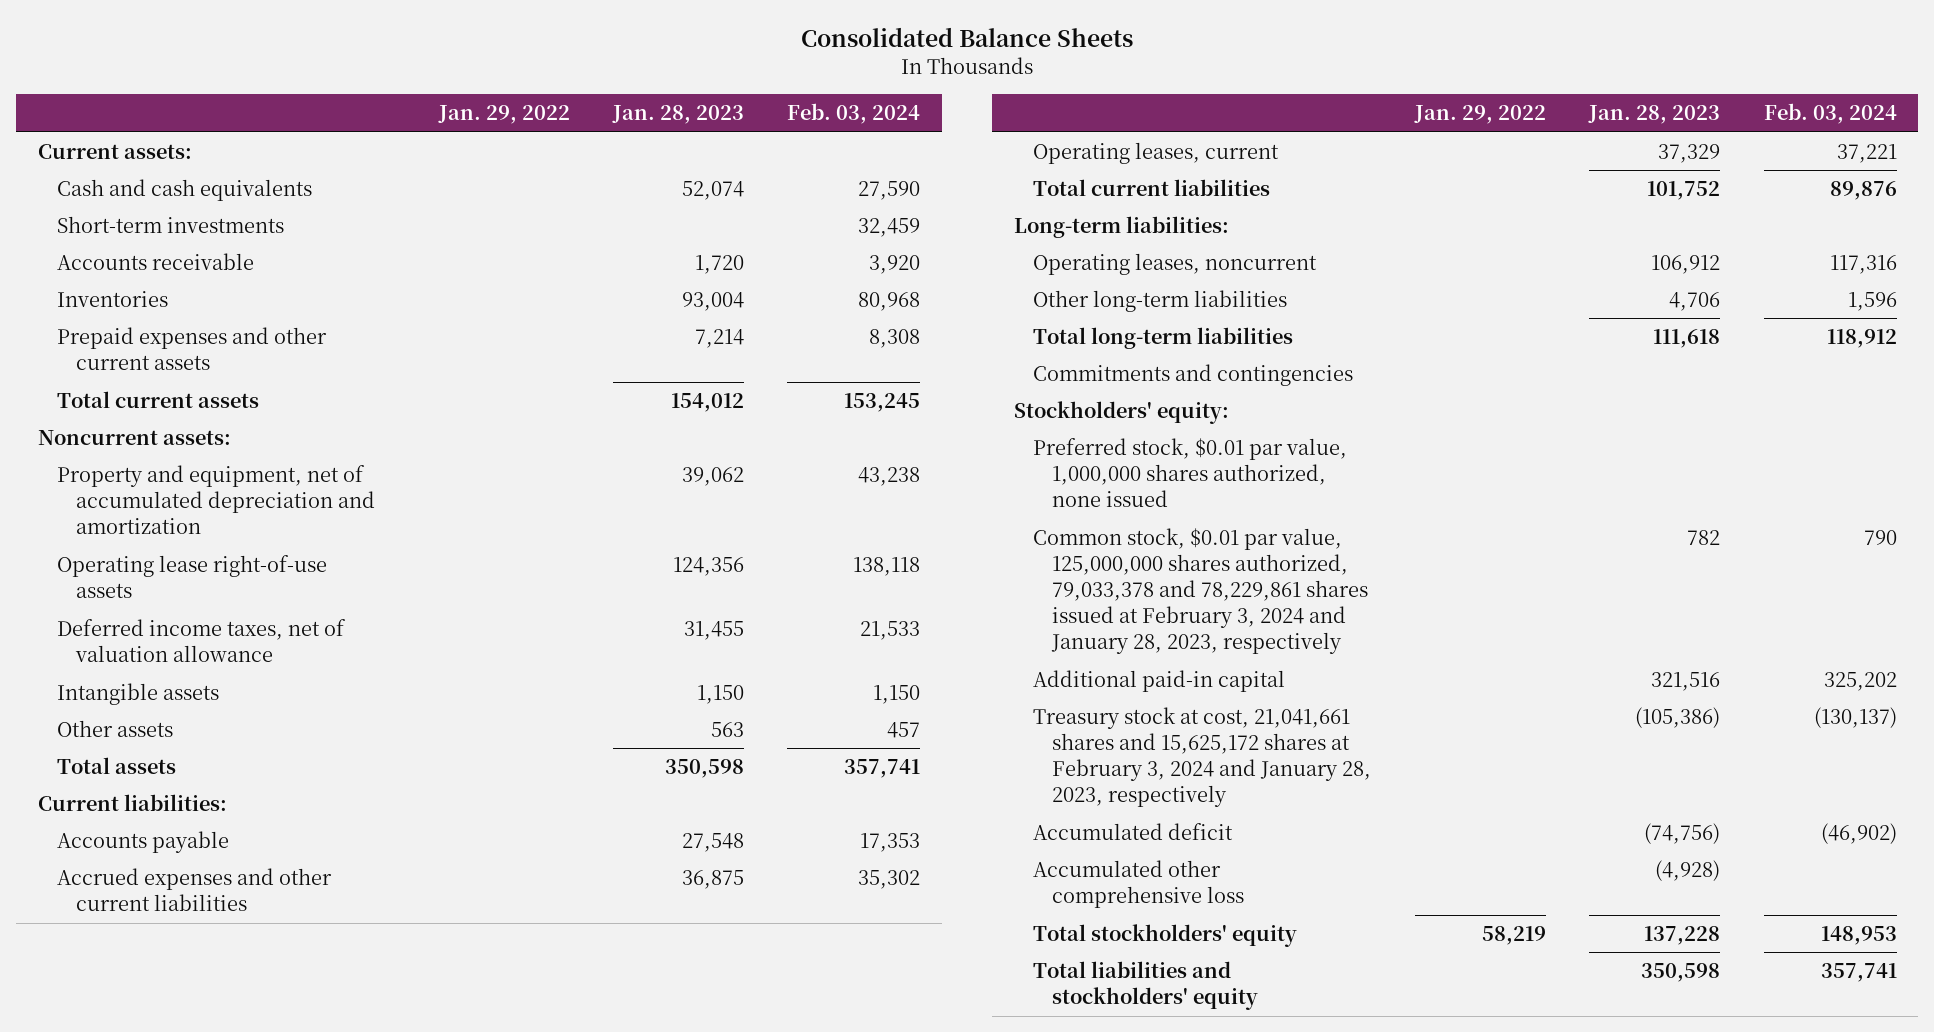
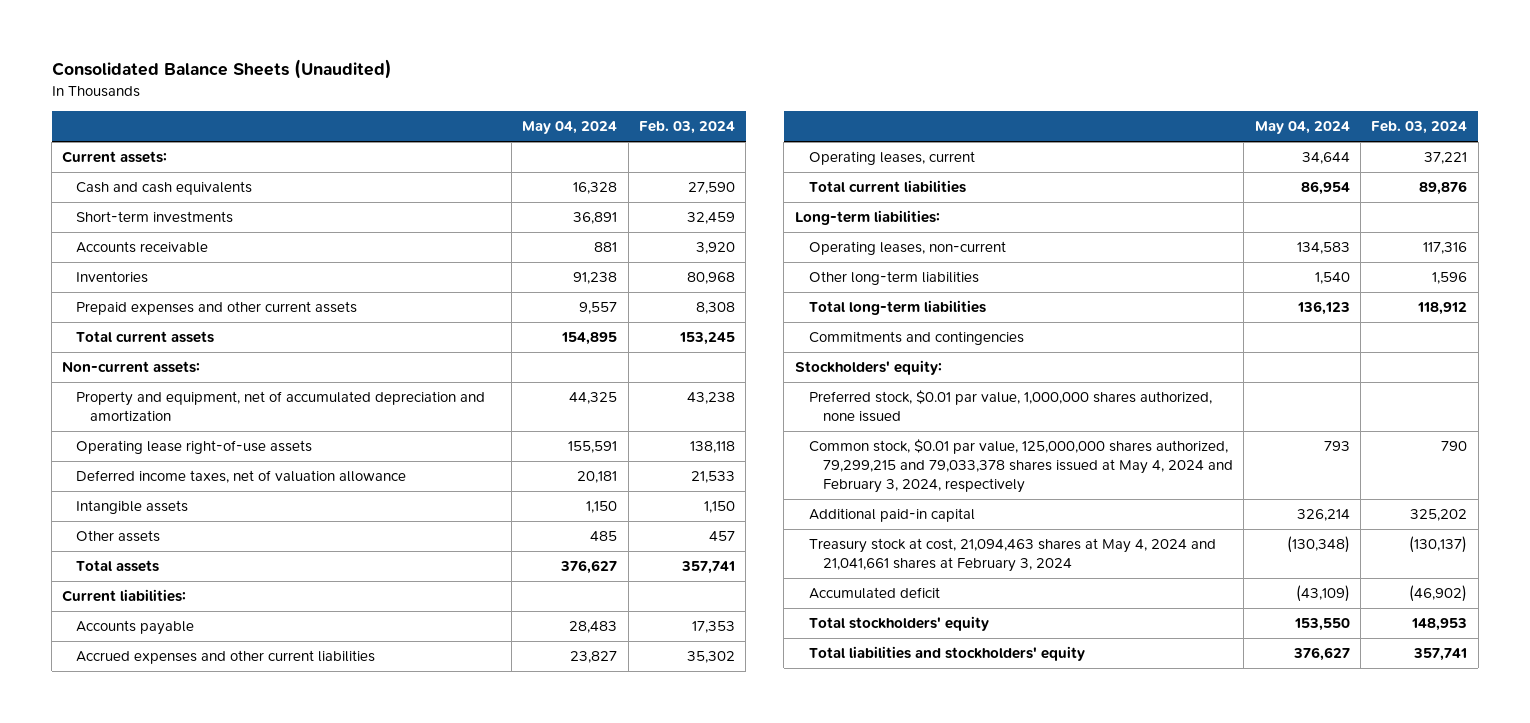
[801,27,1134,48] Consolidated Balance Sheets -> [51,59,392,80] Consolidated Balance Sheets (Unaudited)
[437,105,570,125] Jan. 29, 2022 -> none
[611,105,744,125] Jan. 28, 2023 -> none
none -> [522,121,618,135] May 04, 2024
[37,430,231,446] Noncurrent assets: -> [62,361,201,374] Non-current assets:
[1033,253,1318,276] Operating leases, noncurrent -> [808,241,1006,256] Operating leases, non-current
[1033,528,1369,655] Common stock, $0.01 par value, 125,000,000 shares authorized, 79,033,378 and 78,229,861 shares issued at February 3, 2024 and January 28, 2023, respectively -> [808,439,1233,494] Common stock, $0.01 par value, 125,000,000 shares authorized, 79,299,215 and 79,033,378 shares issued at May 4, 2024 and February 3, 2024, respectively
[1033,707,1372,808] Treasury stock at cost, 21,041,661 shares and 15,625,172 shares at February 3, 2024 and January 28, 2023, respectively -> [808,538,1216,573] Treasury stock at cost, 21,094,463 shares at May 4, 2024 and 21,041,661 shares at February 3, 2024
[1033,860,1245,909] Accumulated other comprehensive loss -> none

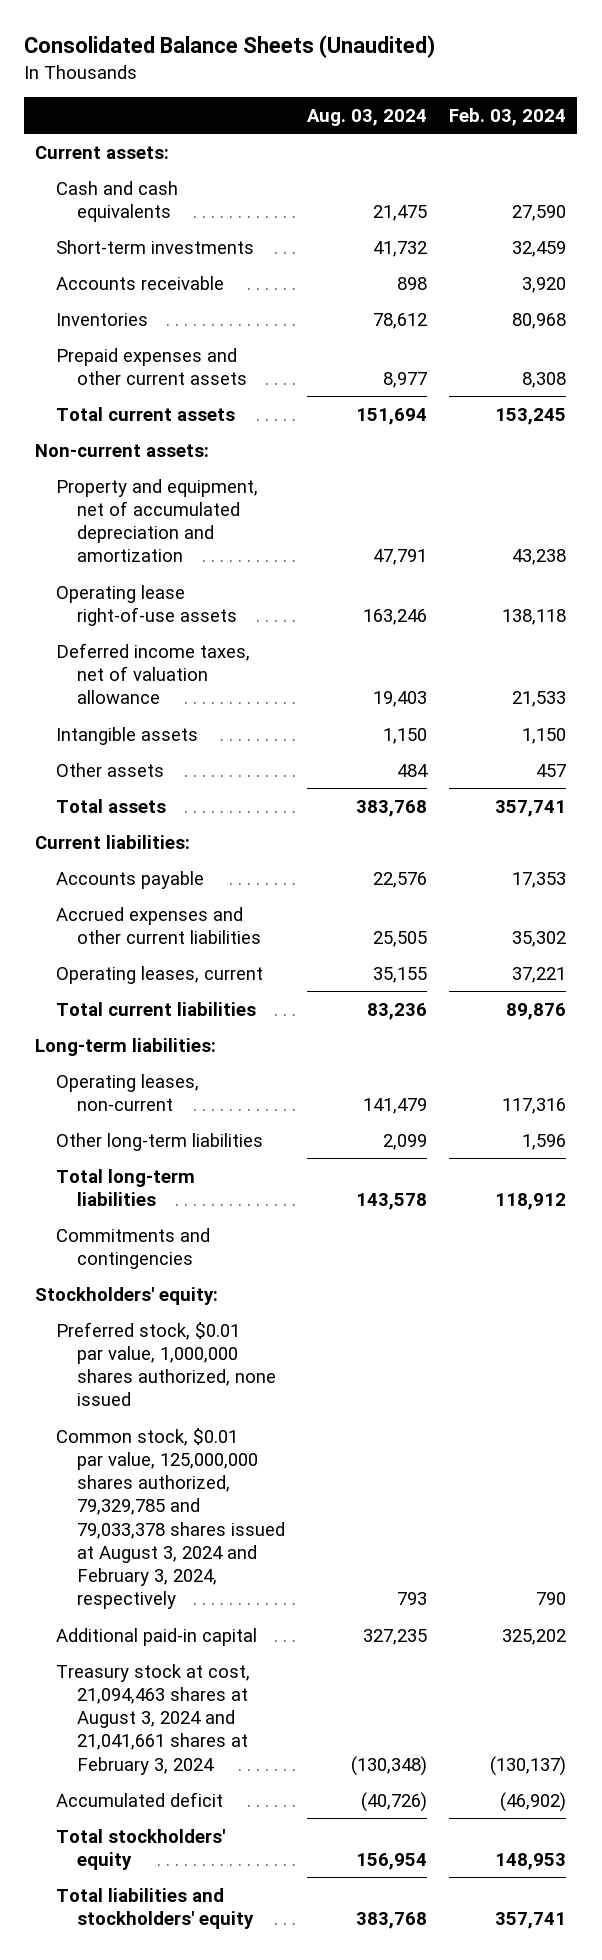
[522,121,618,135] May 04, 2024 -> none
none -> [307,109,428,127] Aug. 03, 2024
[808,439,1233,494] Common stock, $0.01 par value, 125,000,000 shares authorized, 79,299,215 and 79,033,378 shares issued at May 4, 2024 and February 3, 2024, respectively -> [56,1427,285,1610] Common stock, $0.01 par value, 125,000,000 shares authorized, 79,329,785 and 79,033,378 shares issued at August 3, 2024 and February 3, 2024, respectively
[808,538,1216,573] Treasury stock at cost, 21,094,463 shares at May 4, 2024 and 21,041,661 shares at February 3, 2024 -> [56,1663,251,1775] Treasury stock at cost, 21,094,463 shares at August 3, 2024 and 21,041,661 shares at February 3, 2024

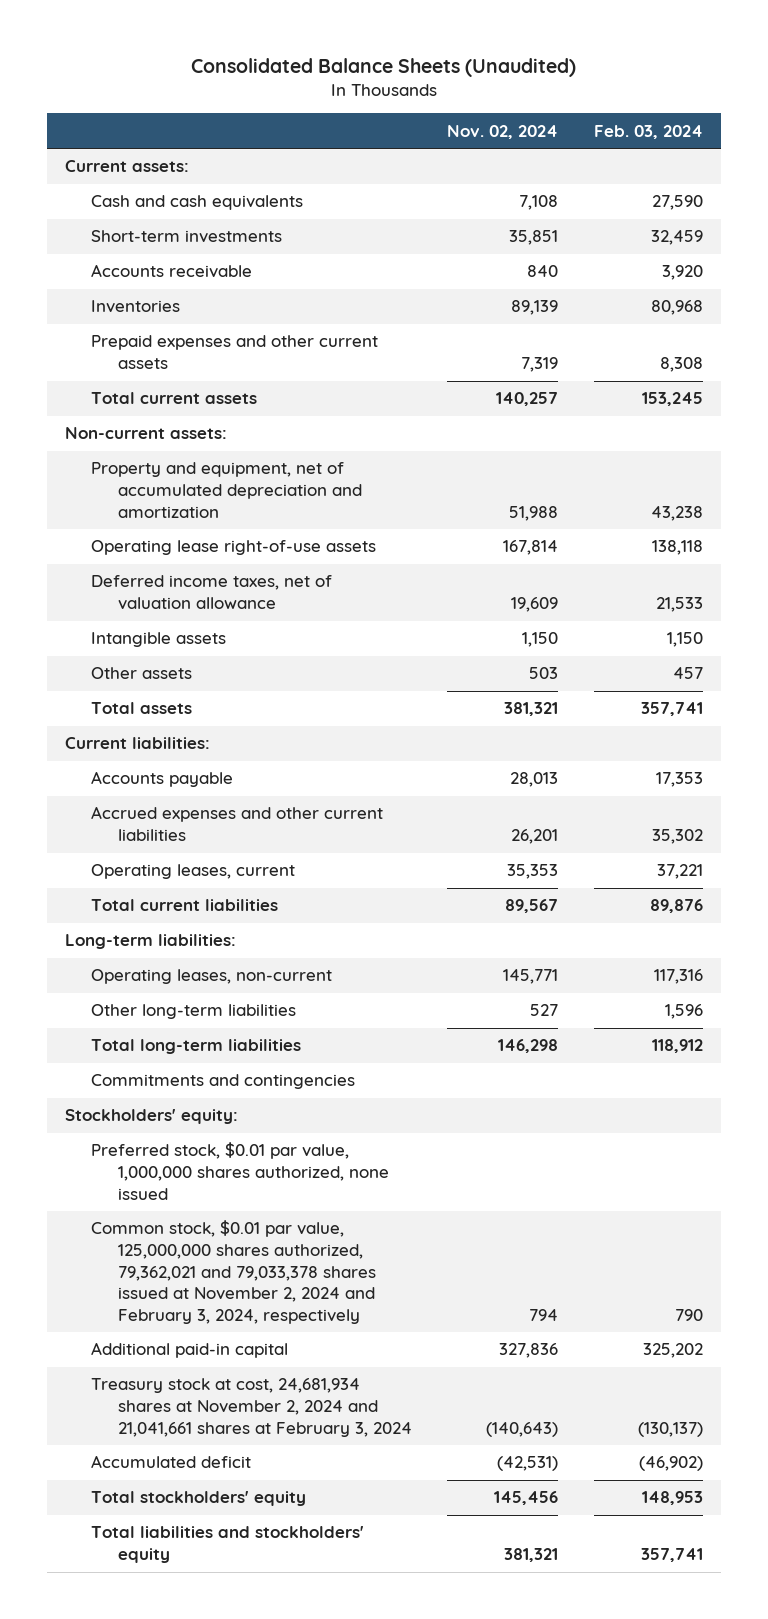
[307,109,428,127] Aug. 03, 2024 -> none
none -> [447,124,559,139] Nov. 02, 2024
[56,1427,285,1610] Common stock, $0.01 par value, 125,000,000 shares authorized, 79,329,785 and 79,033,378 shares issued at August 3, 2024 and February 3, 2024, respectively -> [91,1220,376,1325] Common stock, $0.01 par value, 125,000,000 shares authorized, 79,362,021 and 79,033,378 shares issued at November 2, 2024 and February 3, 2024, respectively
[56,1663,251,1775] Treasury stock at cost, 21,094,463 shares at August 3, 2024 and 21,041,661 shares at February 3, 2024 -> [91,1378,412,1437] Treasury stock at cost, 24,681,934 shares at November 2, 2024 and 21,041,661 shares at February 3, 2024

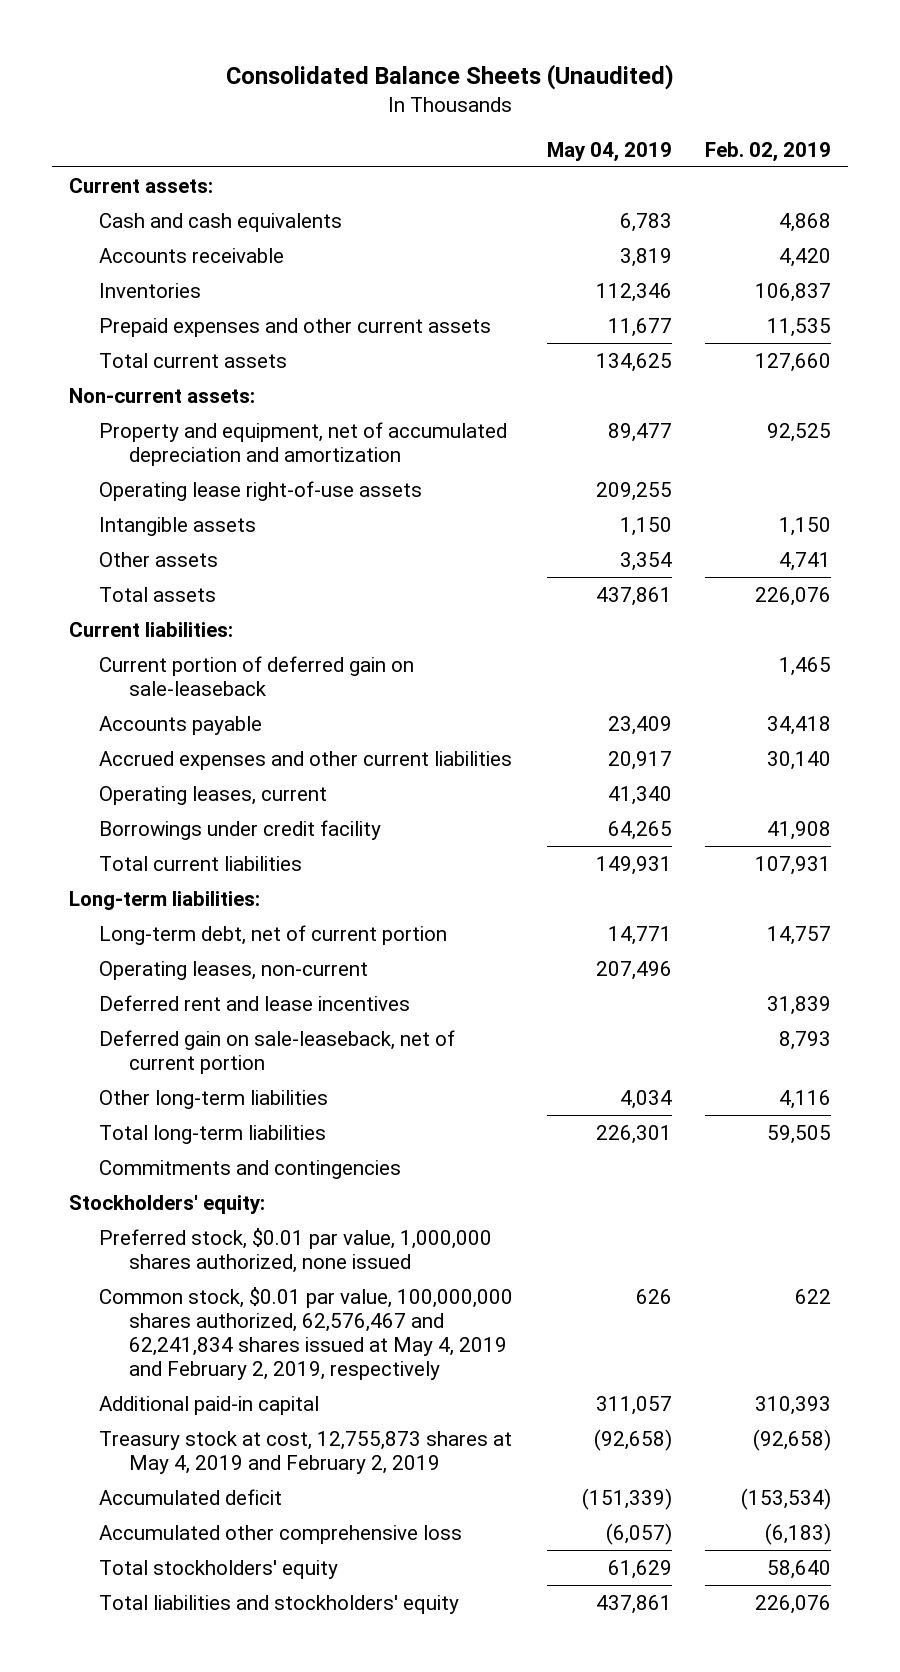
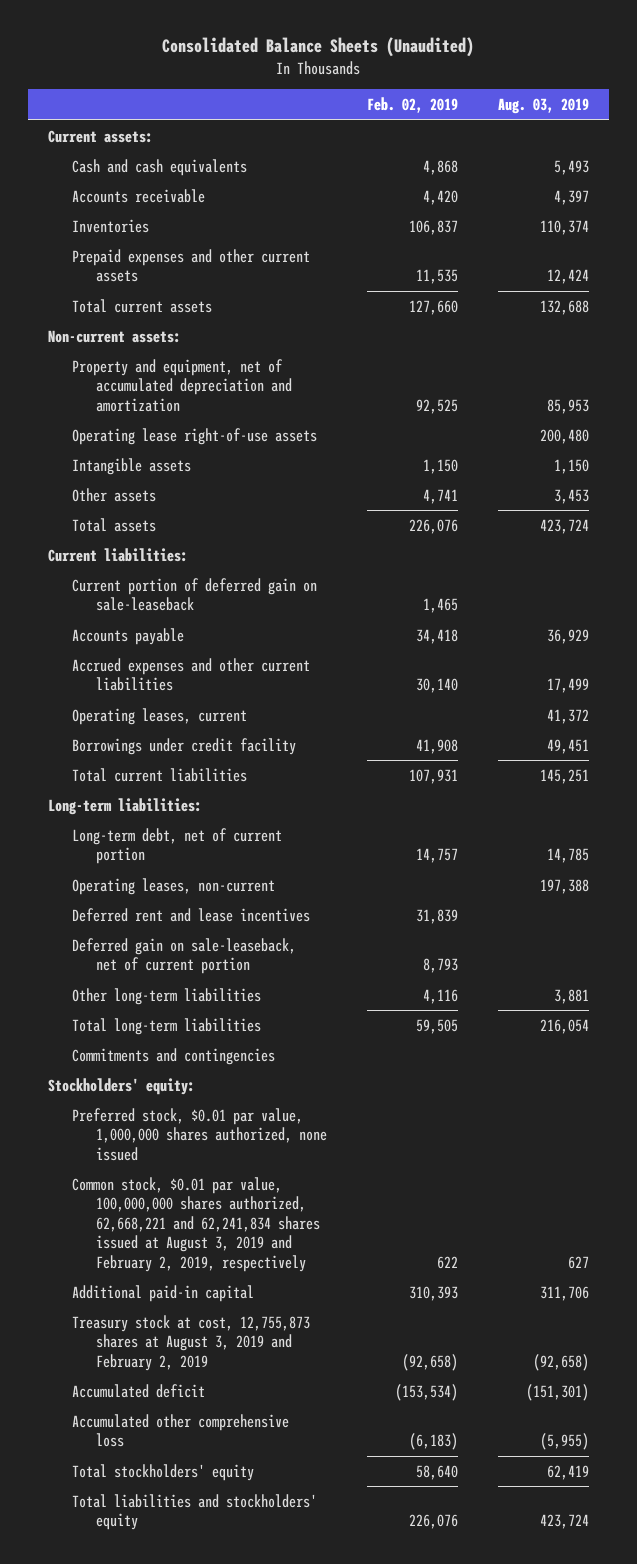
[546,141,672,162] May 04, 2019 -> none
none -> [497,98,589,115] Aug. 03, 2019
[99,1286,514,1380] Common stock, $0.01 par value, 100,000,000 shares authorized, 62,576,467 and 62,241,834 shares issued at May 4, 2019 and February 2, 2019, respectively -> [71,1176,320,1272] Common stock, $0.01 par value, 100,000,000 shares authorized, 62,668,221 and 62,241,834 shares issued at August 3, 2019 and February 2, 2019, respectively
[99,1430,513,1474] Treasury stock at cost, 12,755,873 shares at May 4, 2019 and February 2, 2019 -> [71,1314,310,1371] Treasury stock at cost, 12,755,873 shares at August 3, 2019 and February 2, 2019

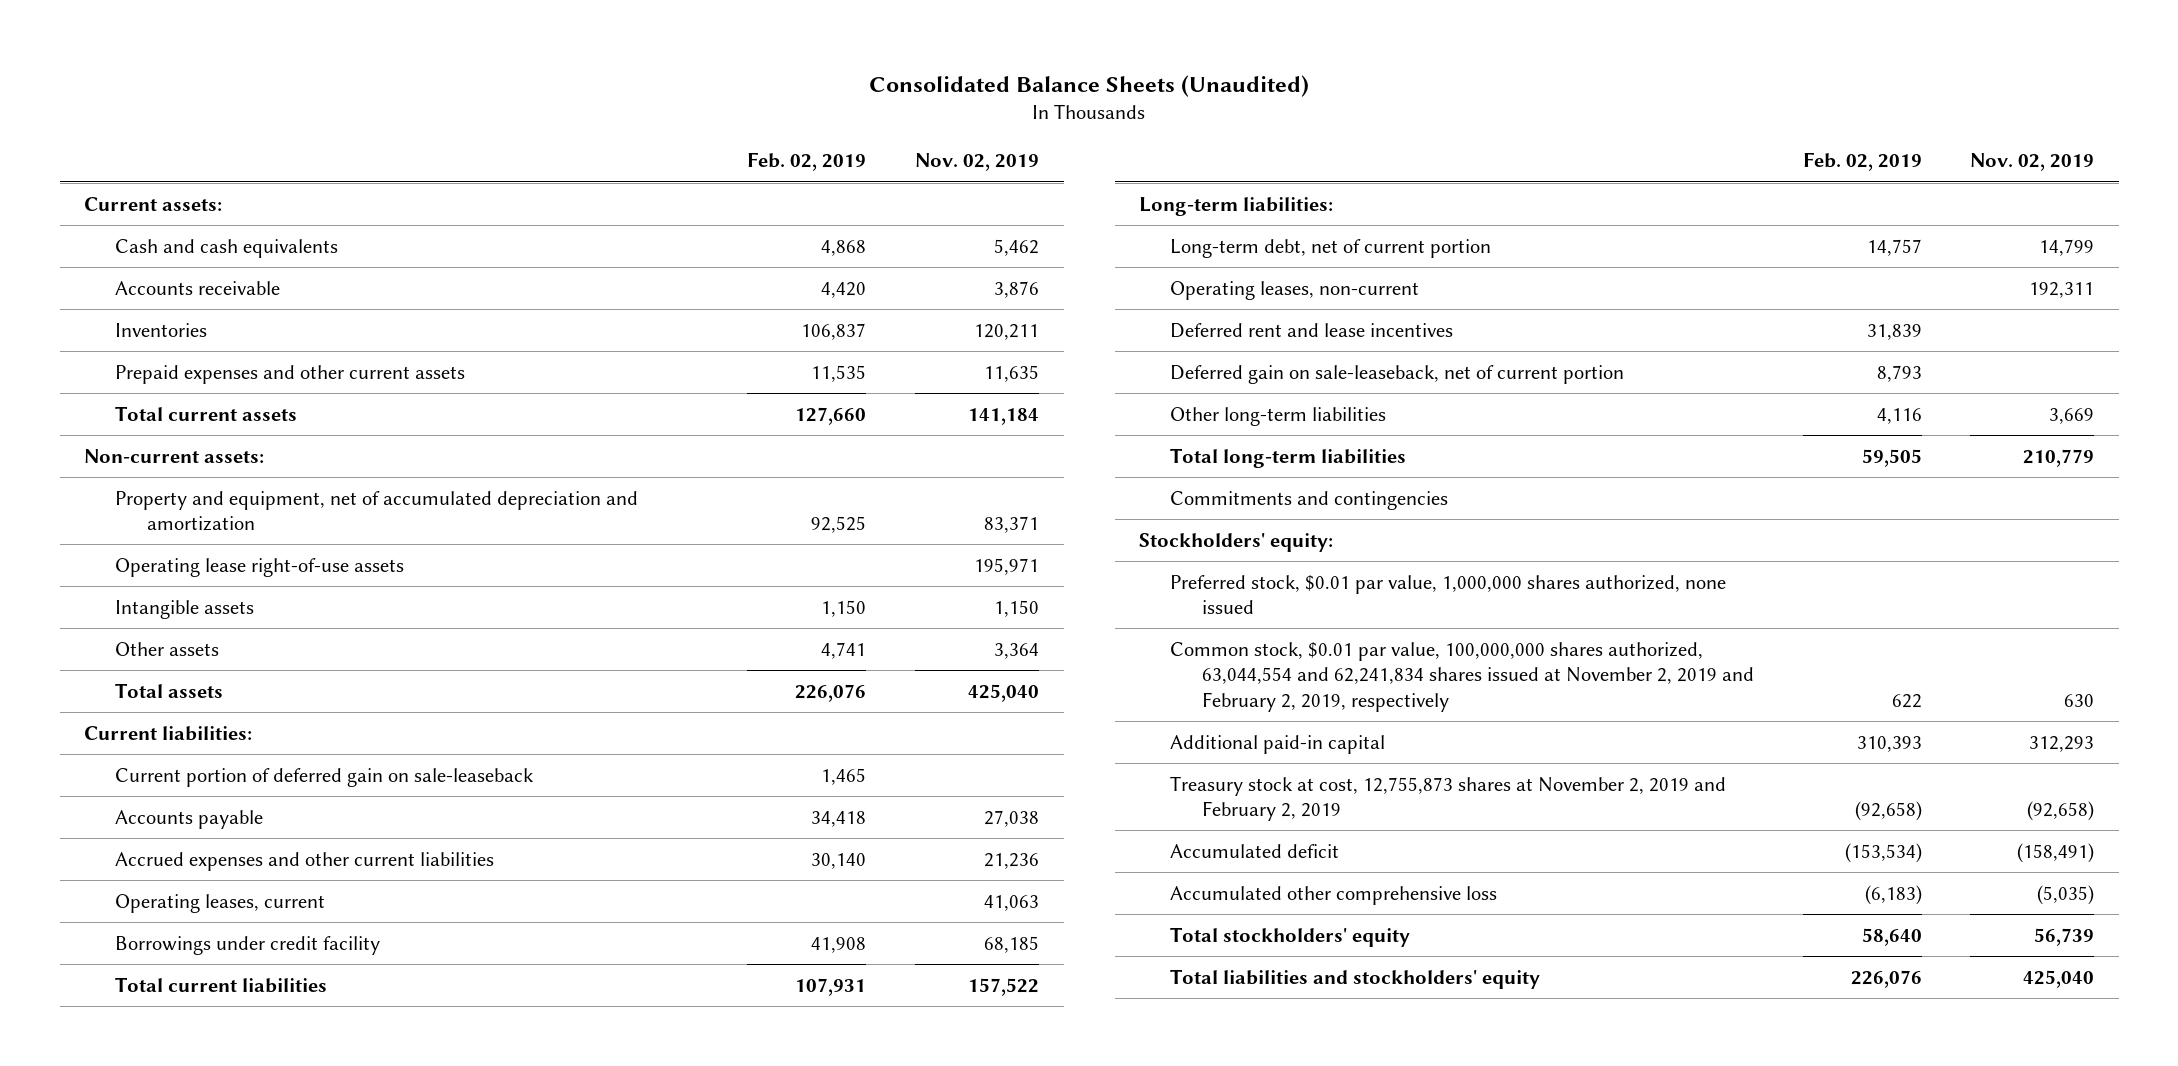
[497,98,589,115] Aug. 03, 2019 -> none
none -> [915,153,1040,172] Nov. 02, 2019
[71,1176,320,1272] Common stock, $0.01 par value, 100,000,000 shares authorized, 62,668,221 and 62,241,834 shares issued at August 3, 2019 and February 2, 2019, respectively -> [1170,641,1754,712] Common stock, $0.01 par value, 100,000,000 shares authorized, 63,044,554 and 62,241,834 shares issued at November 2, 2019 and February 2, 2019, respectively
[71,1314,310,1371] Treasury stock at cost, 12,755,873 shares at August 3, 2019 and February 2, 2019 -> [1170,775,1727,822] Treasury stock at cost, 12,755,873 shares at November 2, 2019 and February 2, 2019

